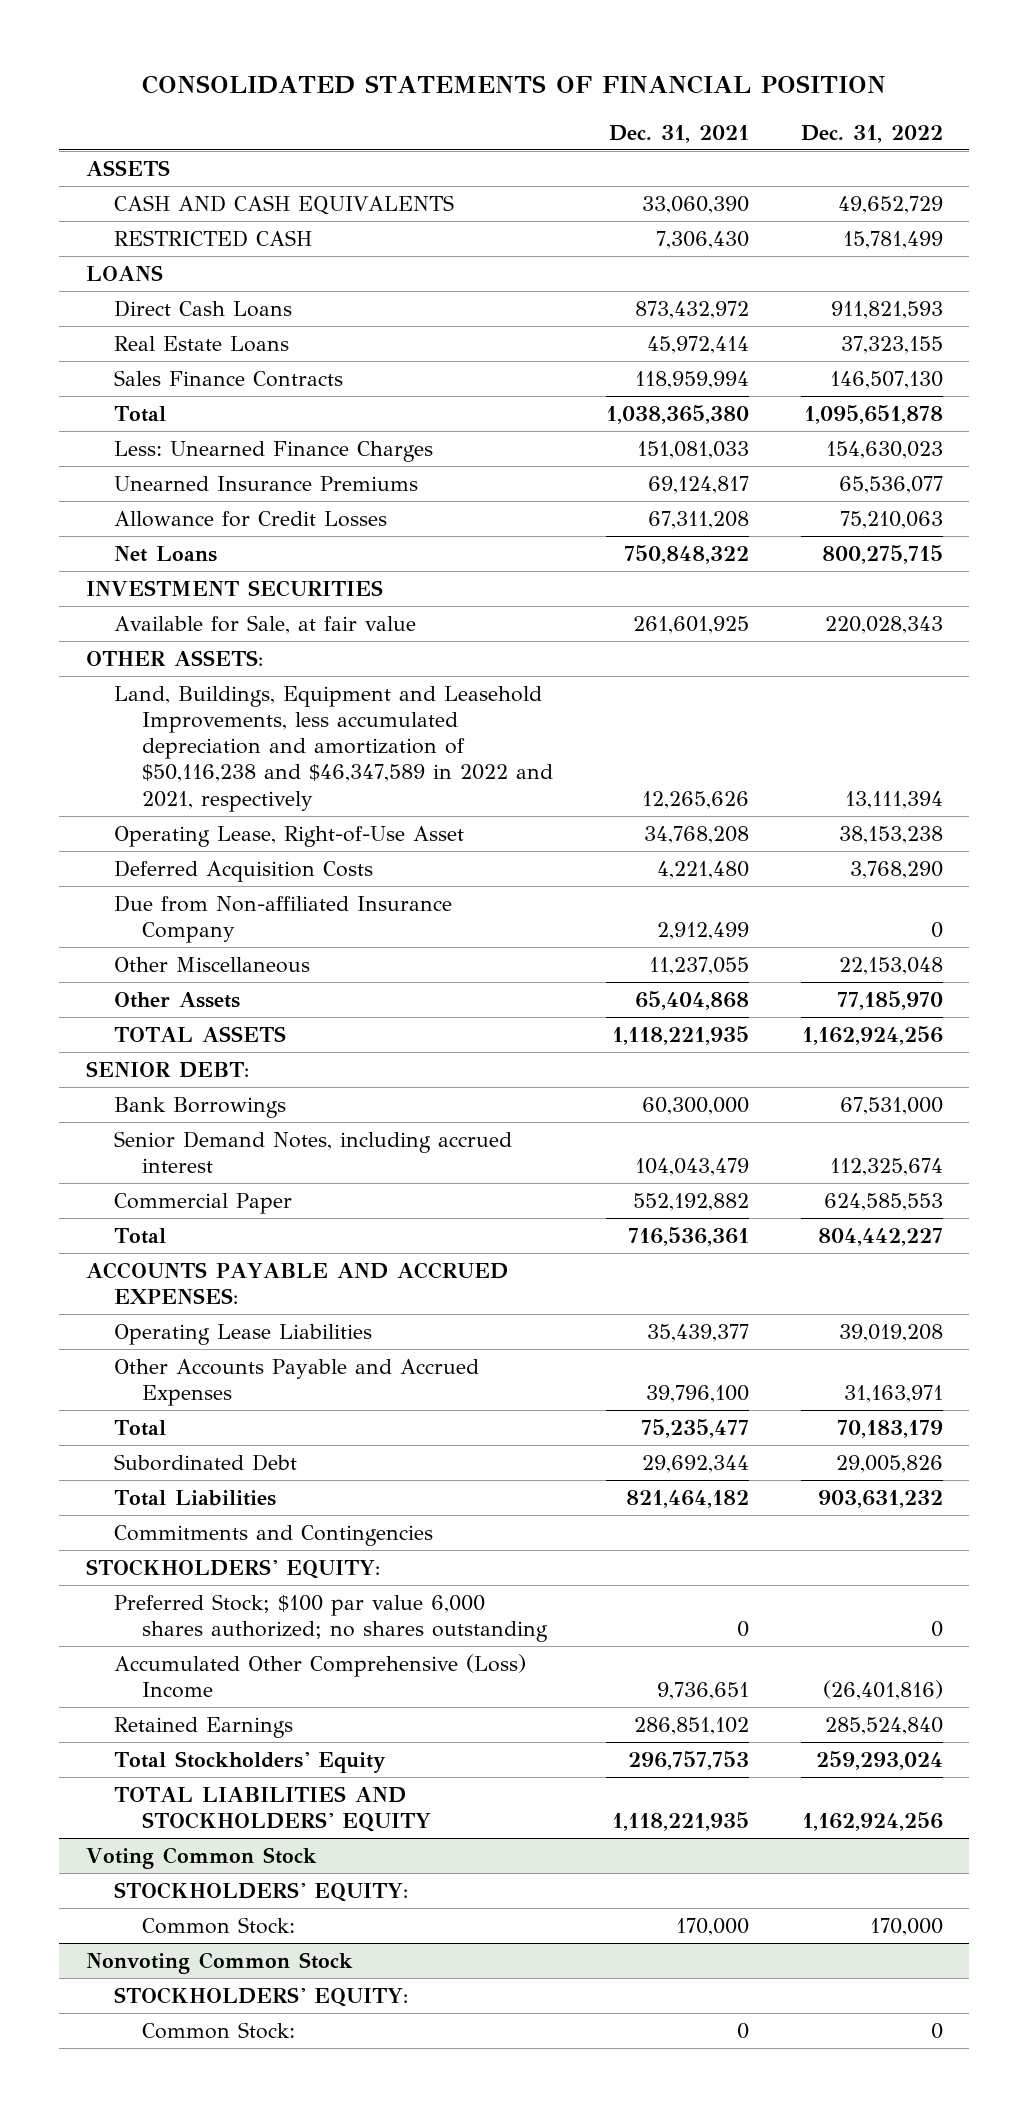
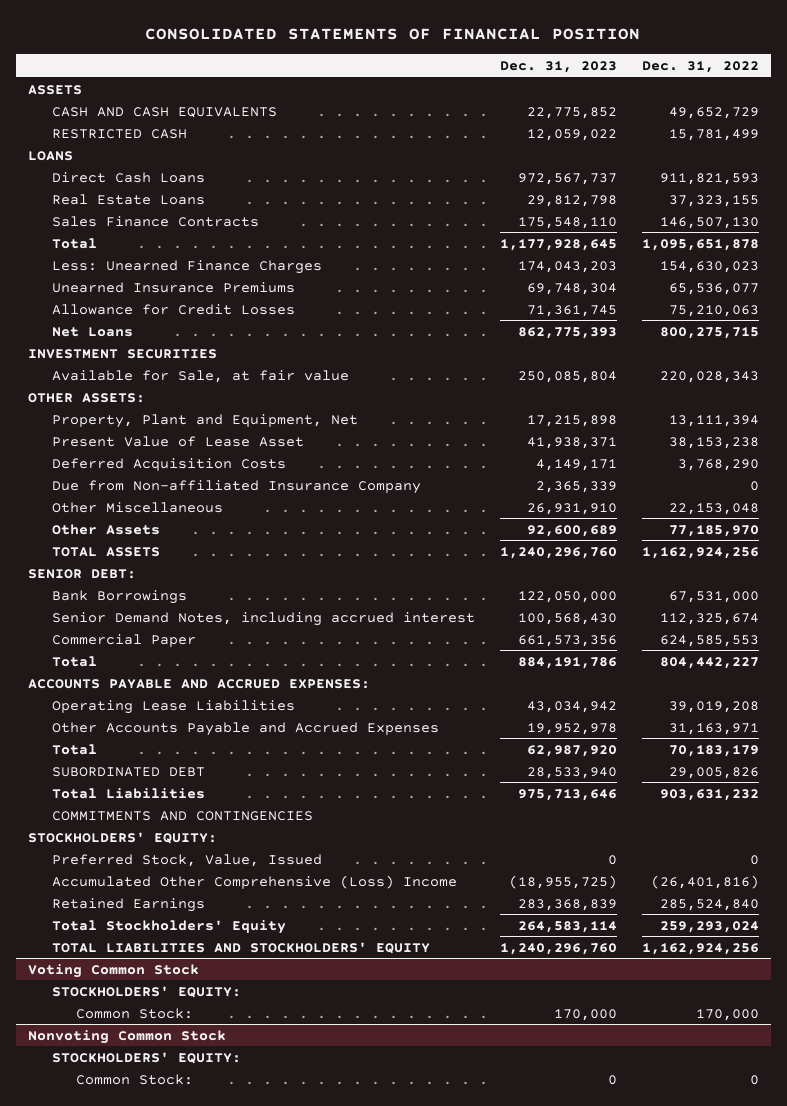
[608,124,749,143] Dec. 31, 2021 -> none
none -> [499,61,617,74] Dec. 31, 2023
[113,686,554,812] Land, Buildings, Equipment and Leasehold Improvements, less accumulated depreciation and amortization of $50,116,238 and $46,347,589 in 2022 and 2021, respectively -> [52,413,359,428] Property, Plant and Equipment, Net
[113,826,464,848] Operating Lease, Right-of-Use Asset -> [52,435,305,447] Present Value of Lease Asset
[113,1454,297,1472] Subordinated Debt -> [52,766,206,777] SUBORDINATED DEBT
[113,1525,433,1547] Commitments and Contingencies -> [52,810,314,821] COMMITMENTS AND CONTINGENCIES
[113,1594,549,1643] Preferred Stock; $100 par value 6,000 shares authorized; no shares outstanding -> [52,853,323,867] Preferred Stock, Value, Issued

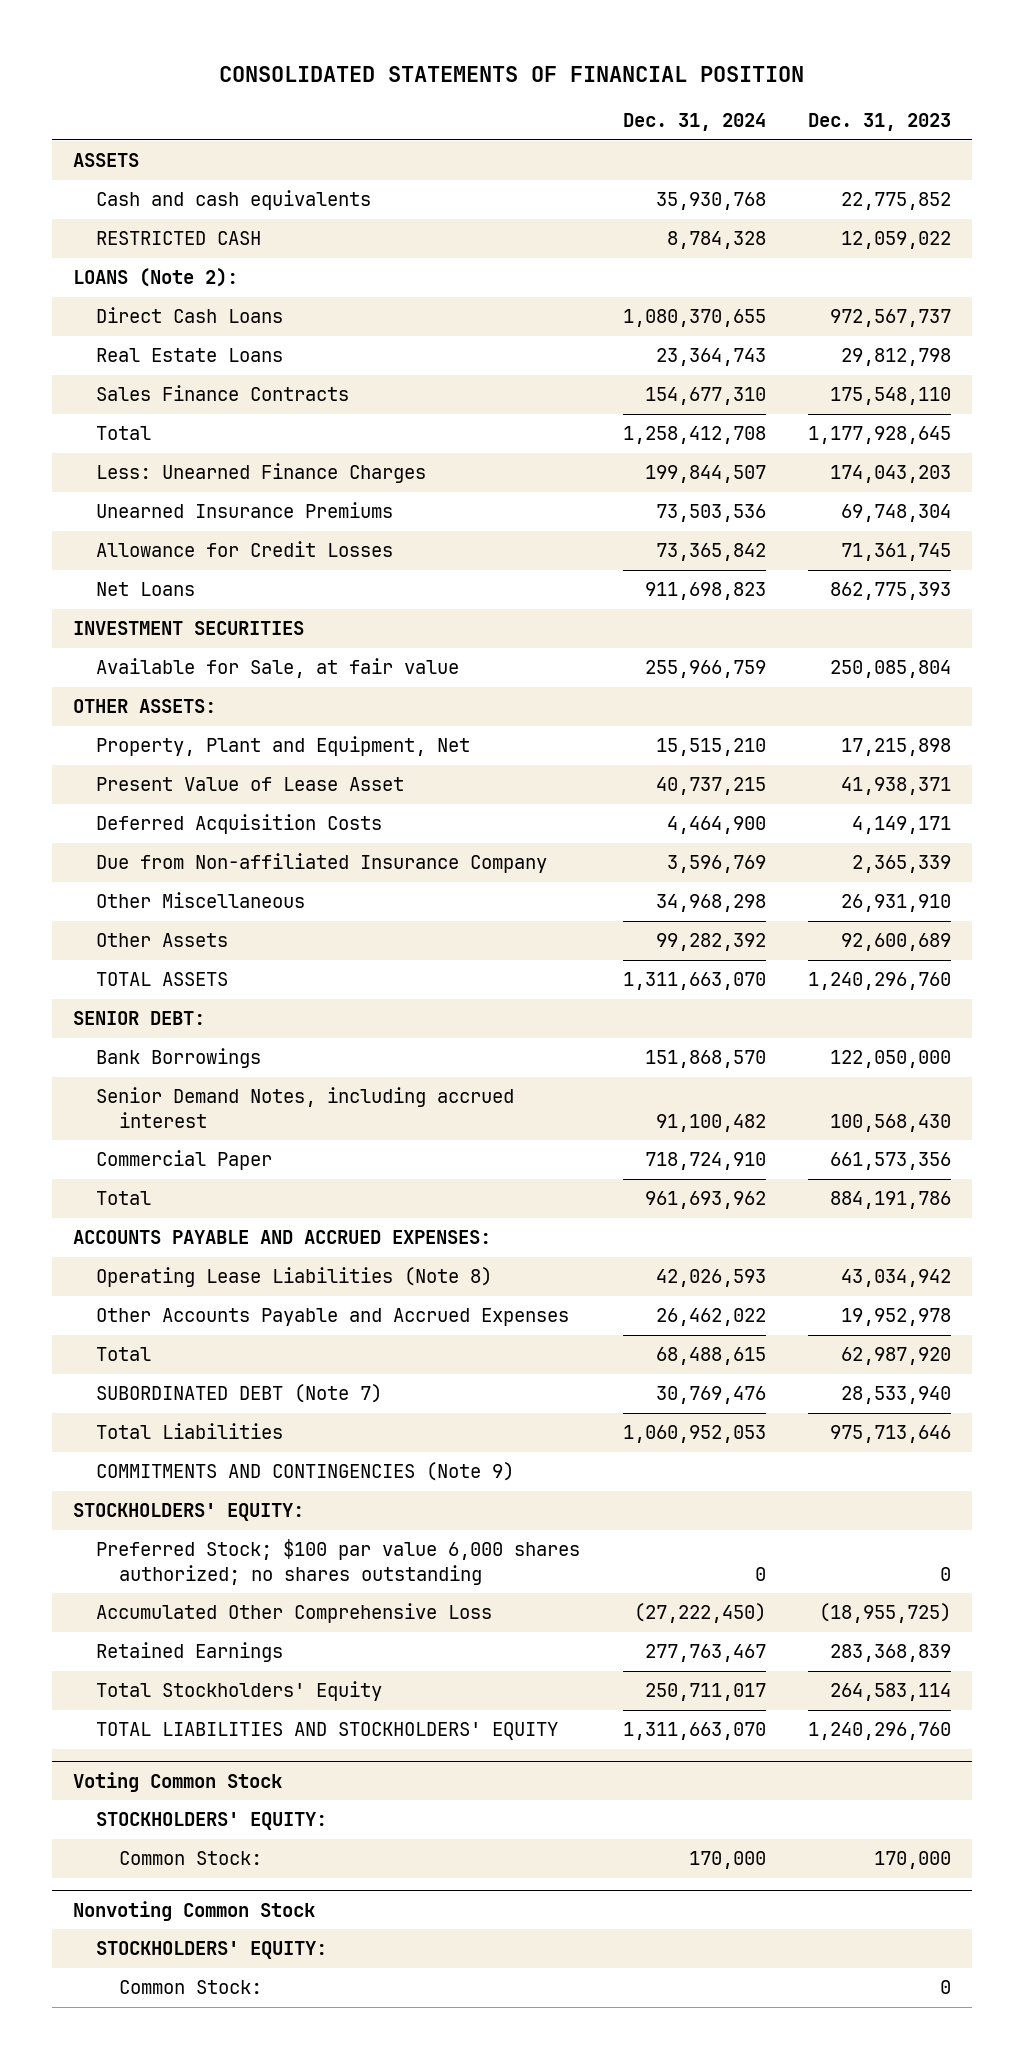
[641,61,759,74] Dec. 31, 2022 -> none
none -> [622,113,766,132] Dec. 31, 2024
[52,106,278,118] CASH AND CASH EQUIVALENTS -> [96,190,372,211] Cash and cash equivalents
[28,150,74,161] LOANS -> [73,268,239,288] LOANS (Note 2):
[52,699,296,714] Operating Lease Liabilities -> [96,1267,493,1288] Operating Lease Liabilities (Note 8)
[52,766,206,777] SUBORDINATED DEBT -> [96,1384,383,1404] SUBORDINATED DEBT (Note 7)
[52,810,314,821] COMMITMENTS AND CONTINGENCIES -> [96,1462,515,1482] COMMITMENTS AND CONTINGENCIES (Note 9)
[52,853,323,867] Preferred Stock, Value, Issued -> [96,1539,581,1586] Preferred Stock; $100 par value 6,000 shares authorized; no shares outstanding
[52,874,458,889] Accumulated Other Comprehensive (Loss) Income -> [96,1603,493,1624] Accumulated Other Comprehensive Loss

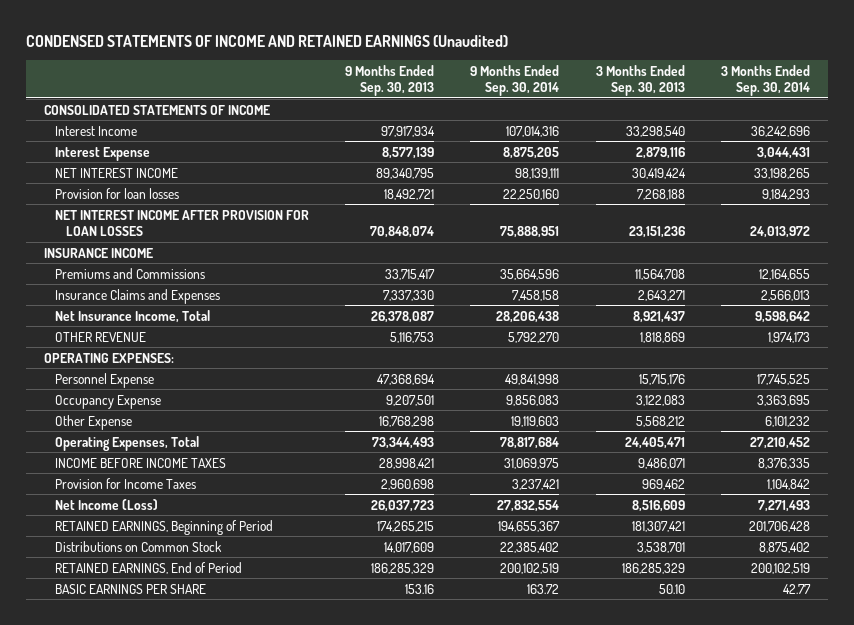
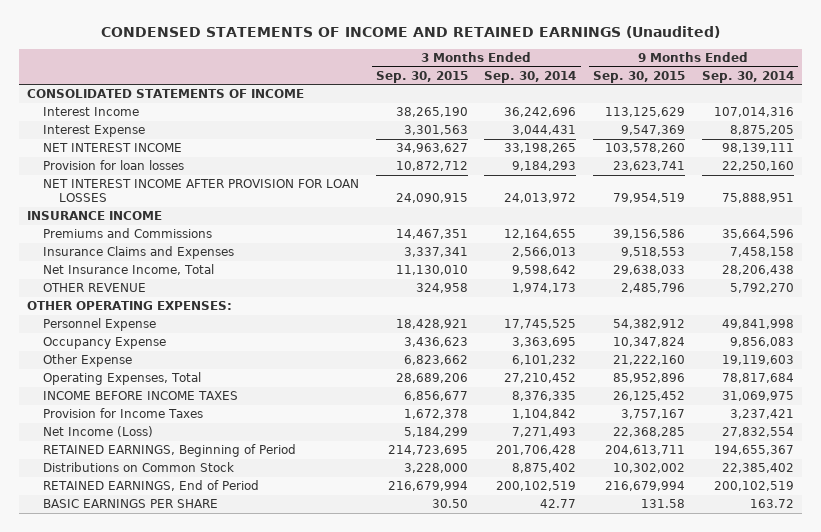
[345,64,435,97] 9 Months Ended Sep. 30, 2013 -> none
[595,64,685,97] 3 Months Ended Sep. 30, 2013 -> none
none -> [375,70,468,83] Sep. 30, 2015
none -> [593,70,686,83] Sep. 30, 2015
[44,352,175,363] OPERATING EXPENSES: -> [26,301,232,311] OTHER OPERATING EXPENSES:

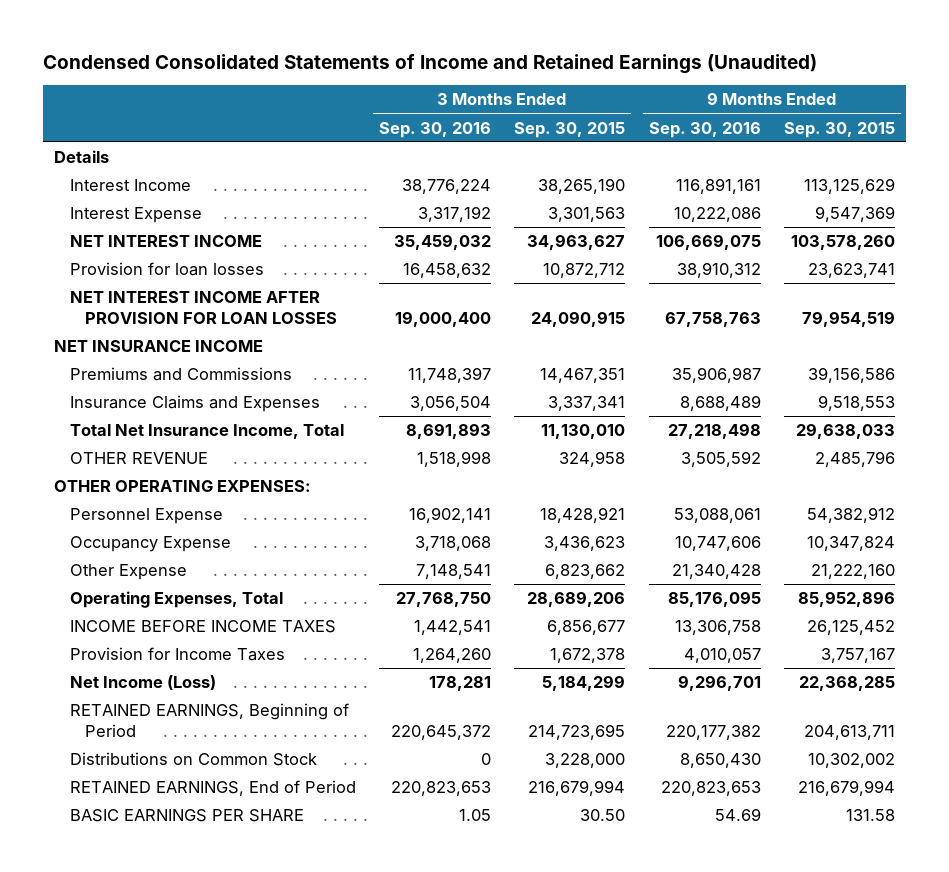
[101,25,721,38] CONDENSED STATEMENTS OF INCOME AND RETAINED EARNINGS (Unaudited) -> [42,53,817,74] Condensed Consolidated Statements of Income and Retained Earnings (Unaudited)
[484,70,577,83] Sep. 30, 2014 -> none
[701,70,794,83] Sep. 30, 2014 -> none
none -> [379,121,492,138] Sep. 30, 2016
none -> [648,121,761,138] Sep. 30, 2016
[26,89,304,99] CONSOLIDATED STATEMENTS OF INCOME -> none
none -> [54,150,110,164] Details
[26,211,162,221] INSURANCE INCOME -> [54,340,264,353] NET INSURANCE INCOME
[43,264,215,276] Net Insurance Income, Total -> [69,424,344,440] Total Net Insurance Income, Total

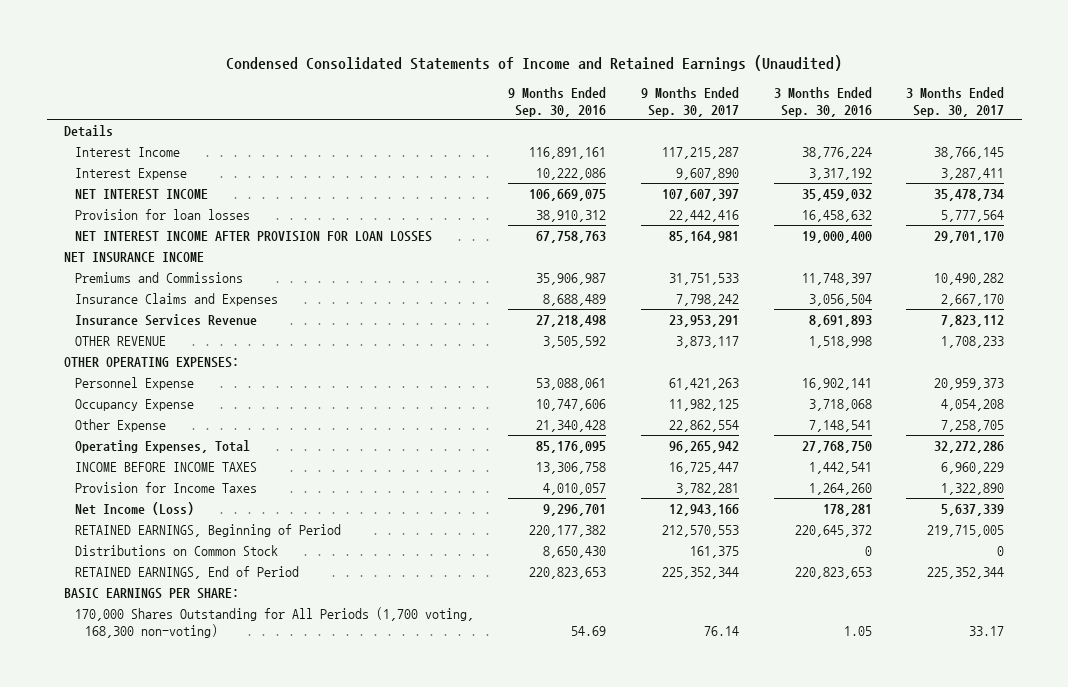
[514,121,626,138] Sep. 30, 2015 -> none
[783,121,895,138] Sep. 30, 2015 -> none
none -> [641,86,740,117] 9 Months Ended Sep. 30, 2017
none -> [906,86,1005,117] 3 Months Ended Sep. 30, 2017
[69,424,344,440] Total Net Insurance Income, Total -> [74,313,257,326] Insurance Services Revenue
none -> [63,587,239,599] BASIC EARNINGS PER SHARE:
[69,809,304,823] BASIC EARNINGS PER SHARE -> [74,606,474,638] 170,000 Shares Outstanding for All Periods (1,700 voting, 168,300 non-voting)

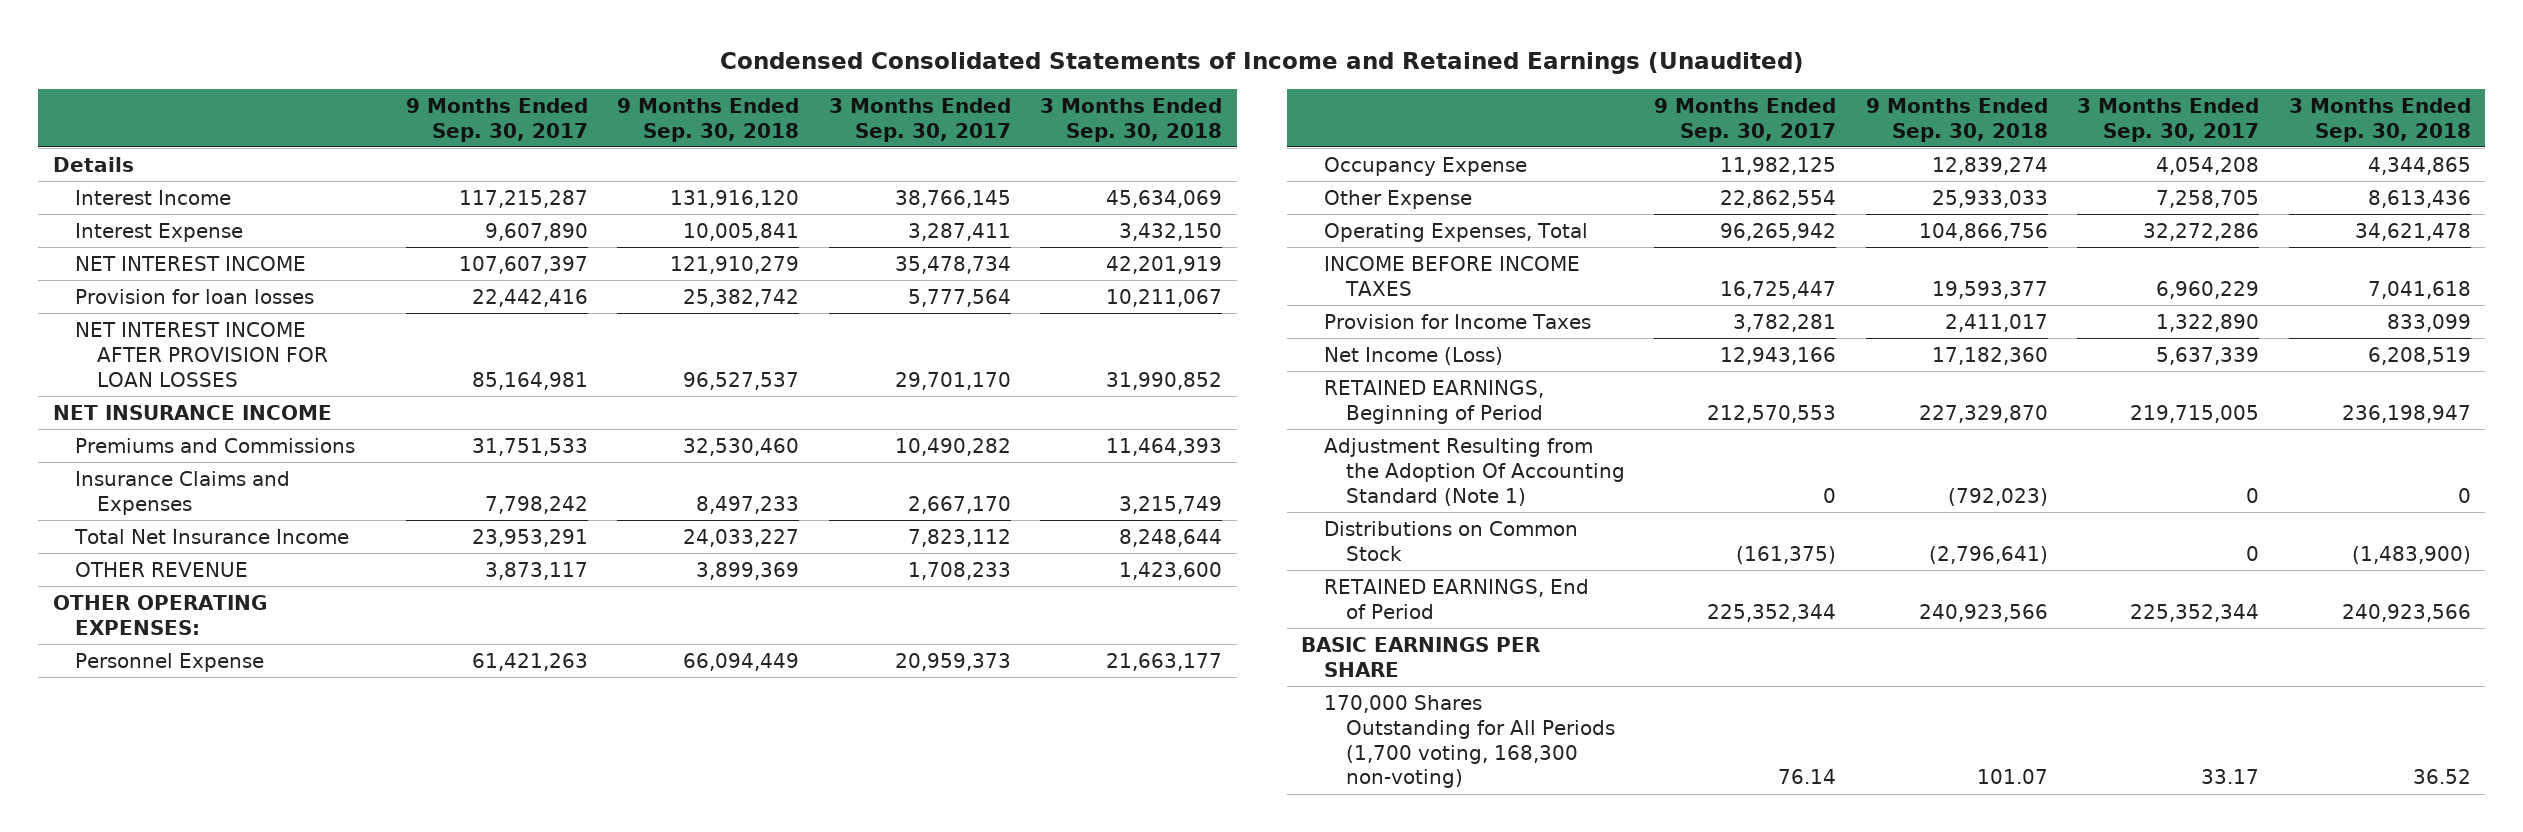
[508,86,607,117] 9 Months Ended Sep. 30, 2016 -> none
[773,86,872,117] 3 Months Ended Sep. 30, 2016 -> none
none -> [617,97,800,142] 9 Months Ended Sep. 30, 2018
none -> [1040,97,1223,142] 3 Months Ended Sep. 30, 2018
[74,313,257,326] Insurance Services Revenue -> [73,528,349,544] Total Net Insurance Income
none -> [1323,437,1625,506] Adjustment Resulting from the Adoption Of Accounting Standard (Note 1)
[690,545,740,558] 161,375 -> [1736,545,1837,564] (161,375)
[63,587,239,599] BASIC EARNINGS PER SHARE: -> [1301,636,1541,677] BASIC EARNINGS PER SHARE

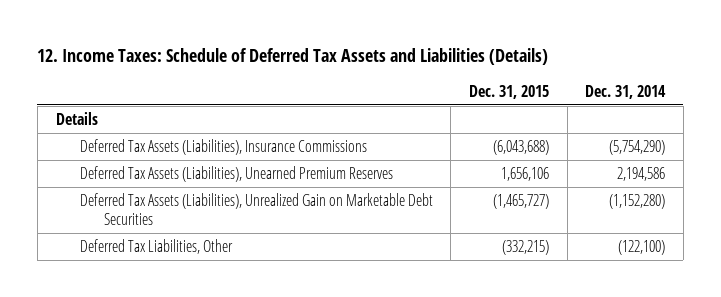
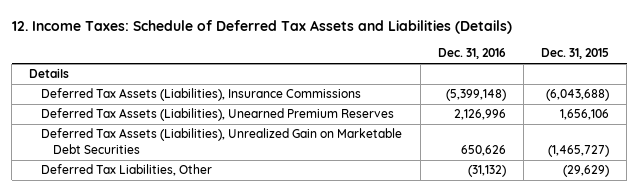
[585,84,667,99] Dec. 31, 2014 -> none
none -> [437,48,506,60] Dec. 31, 2016
[501,240,549,256] (332,215) -> [563,165,610,178] (29,629)

